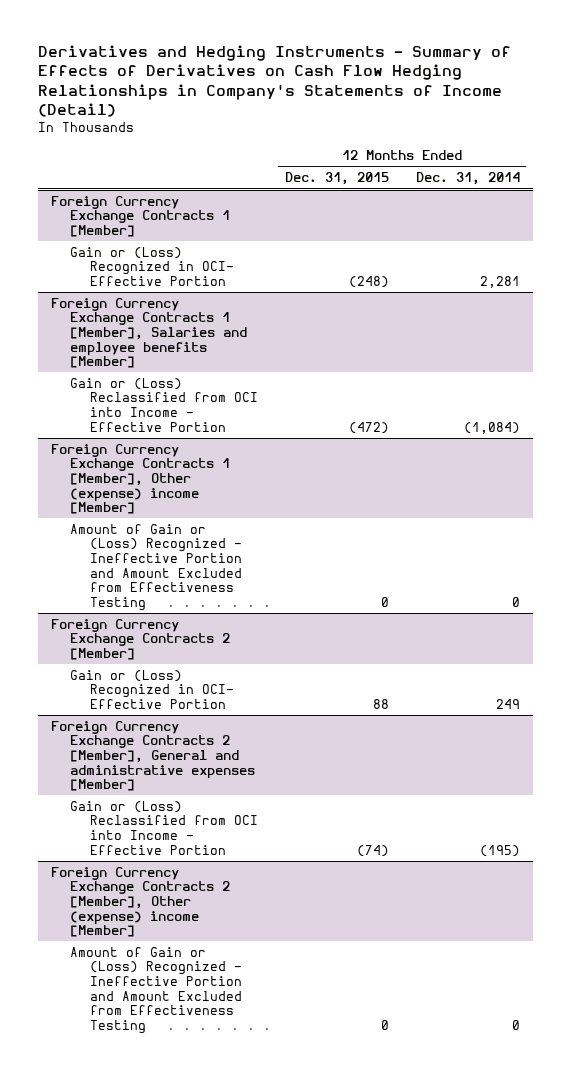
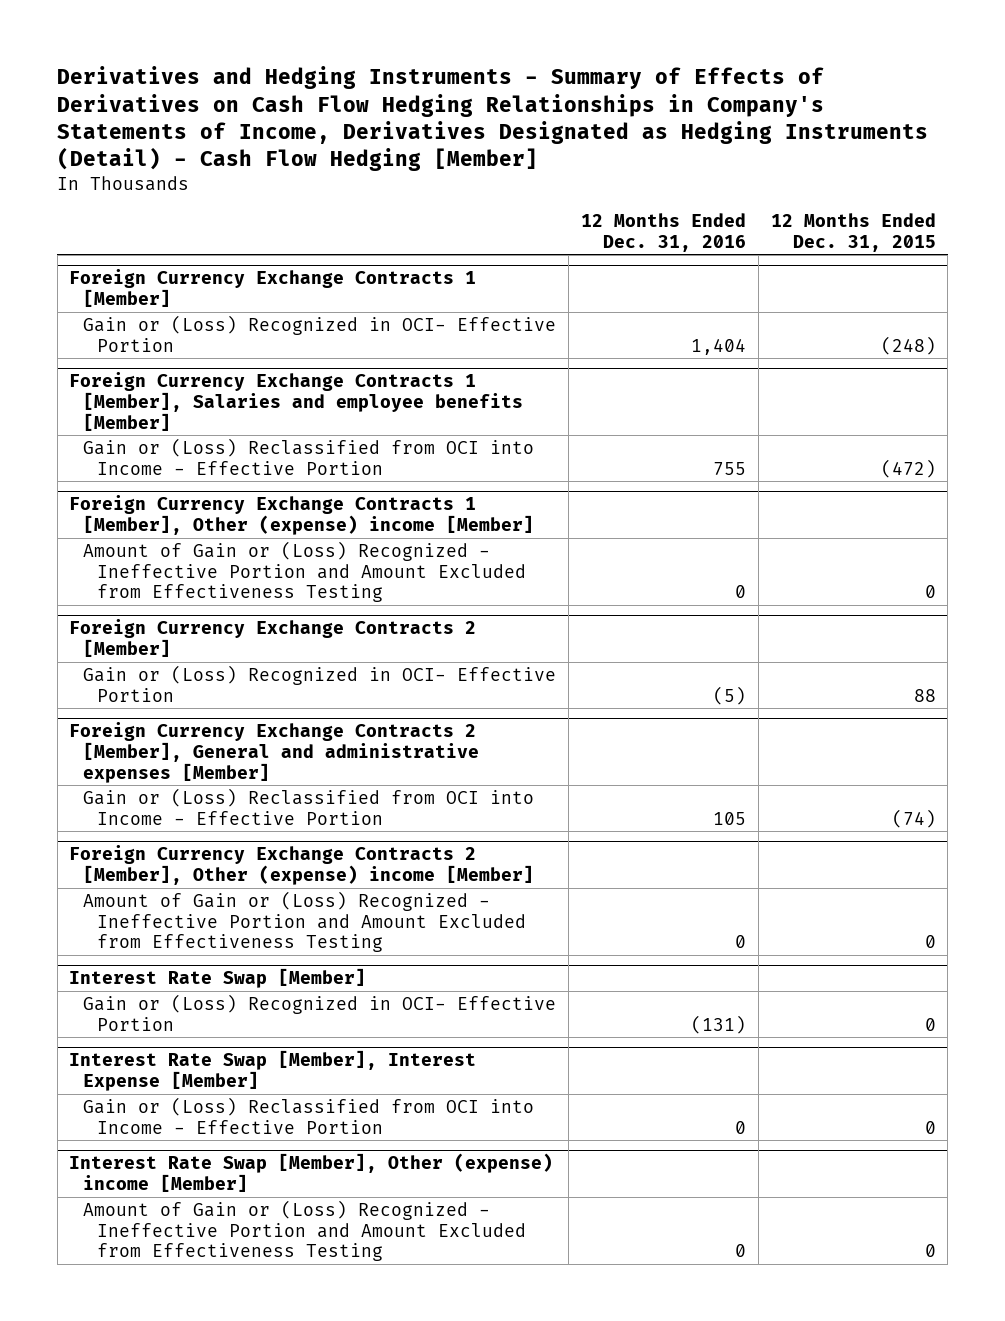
[37,45,511,118] Derivatives and Hedging Instruments - Summary of Effects of Derivatives on Cash Flow Hedging Relationships in Company's Statements of Income (Detail) -> [57,66,929,172] Derivatives and Hedging Instruments - Summary of Effects of Derivatives on Cash Flow Hedging Relationships in Company's Statements of Income, Derivatives Designated as Hedging Instruments (Detail) - Cash Flow Hedging [Member]
[415,172,520,186] Dec. 31, 2014 -> none
none -> [580,212,746,252] 12 Months Ended Dec. 31, 2016
none -> [69,968,367,989] Interest Rate Swap [Member]
none -> [83,993,557,1031] Gain or (Loss) Recognized in OCI- Effective Portion
none -> [69,1050,477,1092] Interest Rate Swap [Member], Interest Expense [Member]
none -> [83,1096,535,1134] Gain or (Loss) Reclassified from OCI into Income - Effective Portion
none -> [69,1153,554,1193] Interest Rate Swap [Member], Other (expense) income [Member]
none -> [83,1199,526,1262] Amount of Gain or (Loss) Recognized - Ineffective Portion and Amount Excluded from Effectiveness Testing

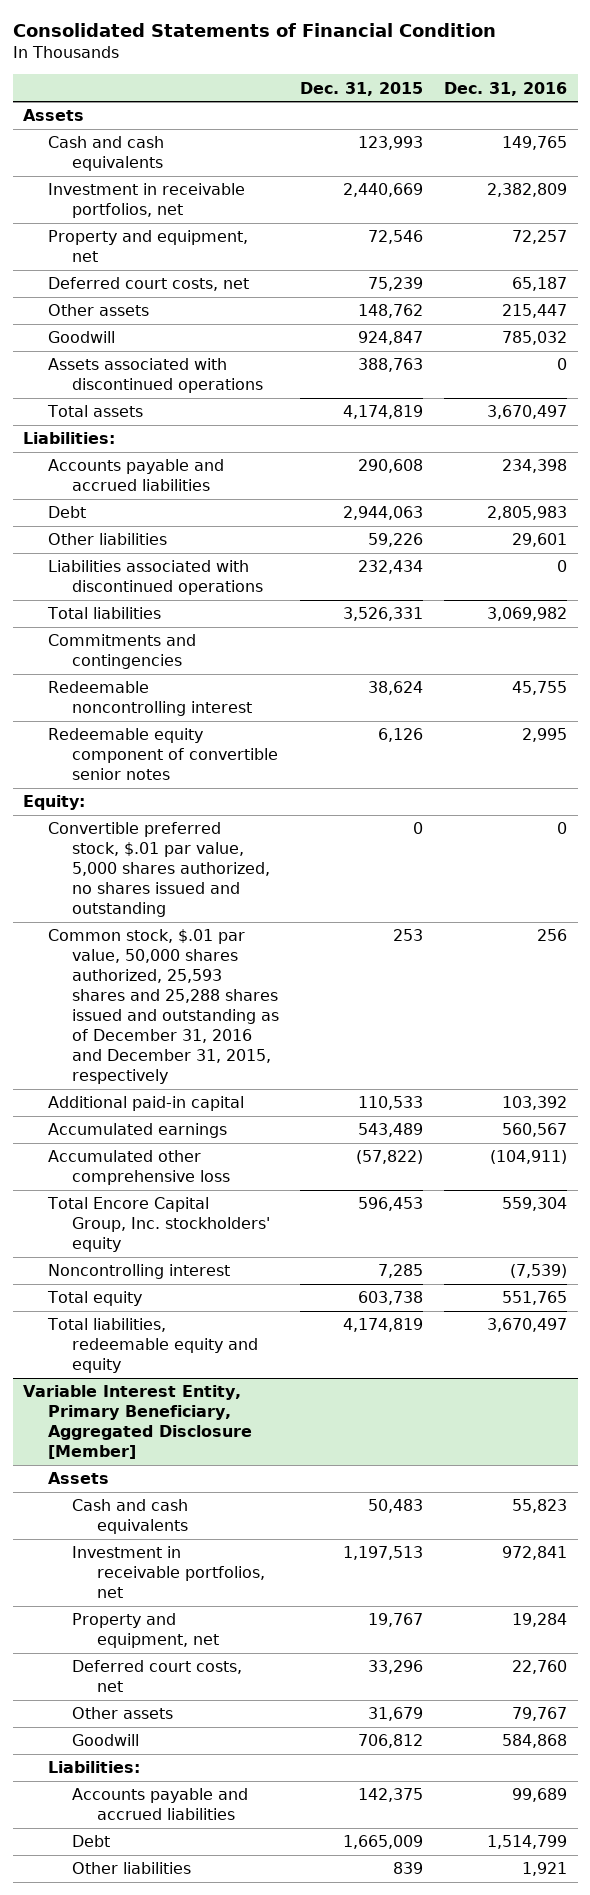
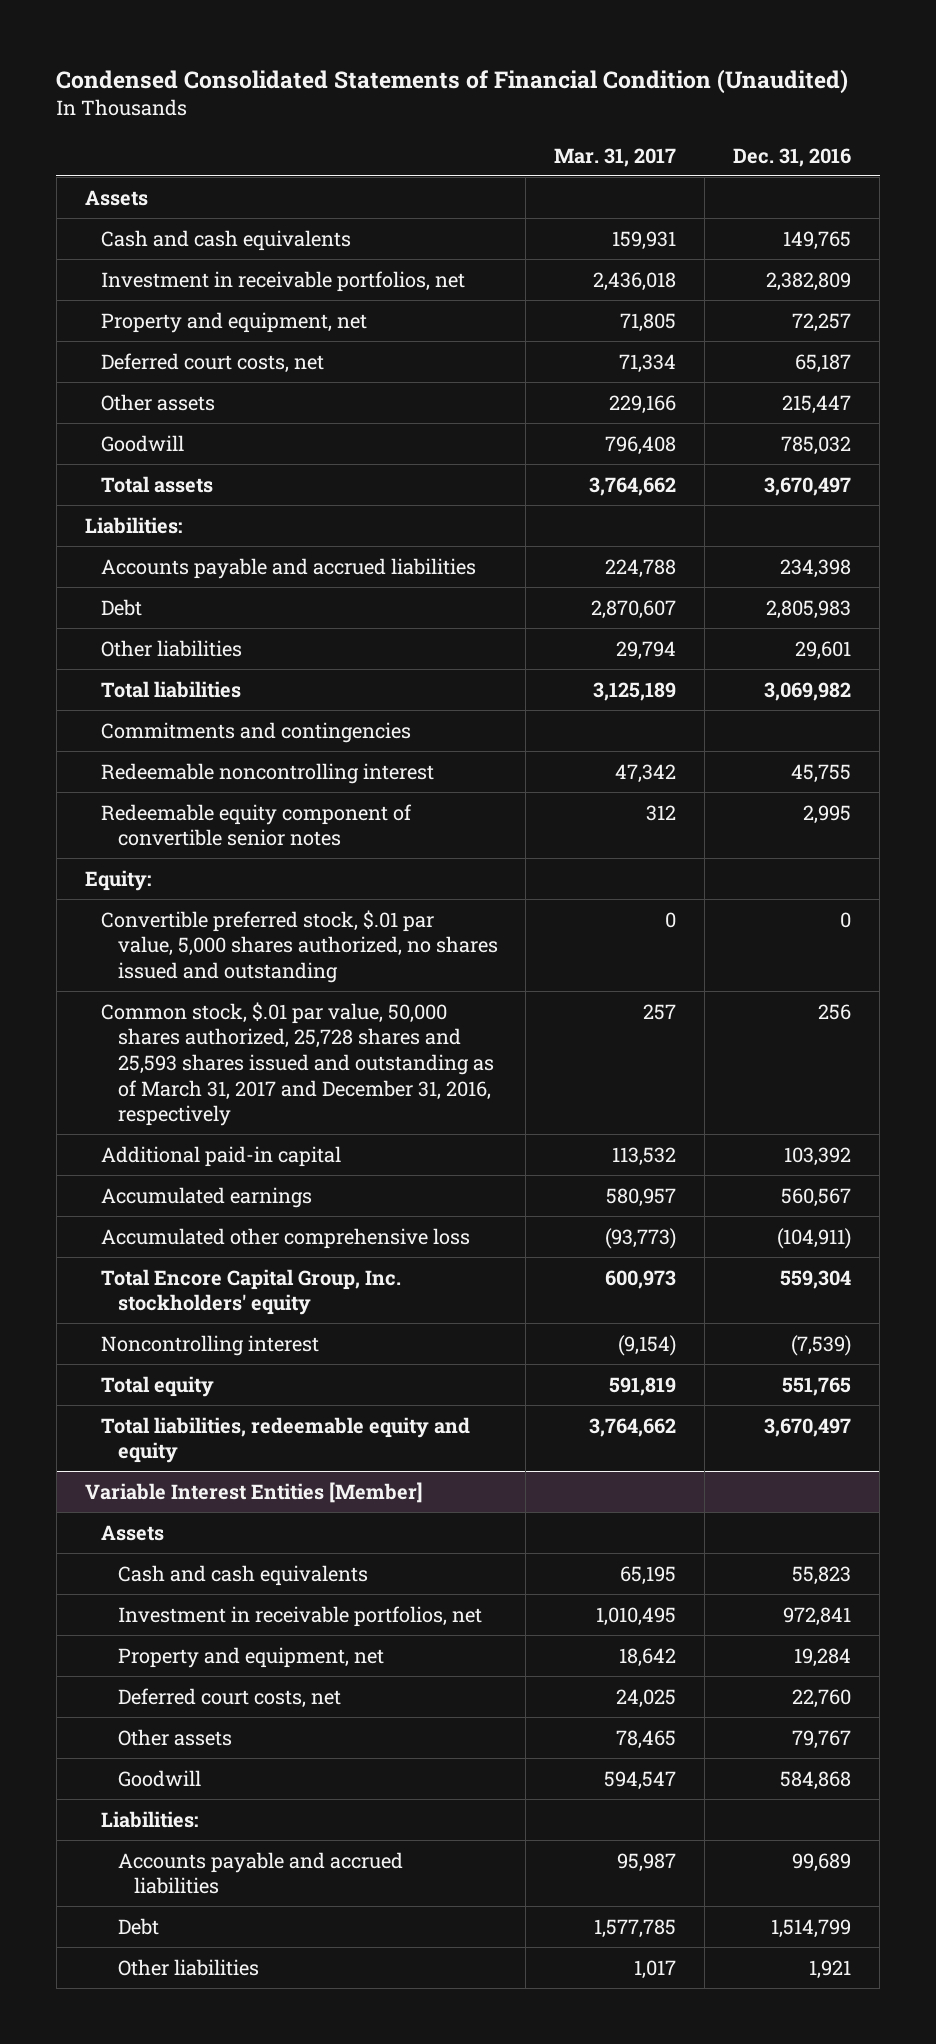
[12,23,496,38] Consolidated Statements of Financial Condition -> [56,68,849,94] Condensed Consolidated Statements of Financial Condition (Unaudited)
[300,81,424,96] Dec. 31, 2015 -> none
none -> [554,147,677,167] Mar. 31, 2017
[47,358,264,394] Assets associated with discontinued operations -> none
[47,560,264,596] Liabilities associated with discontinued operations -> none
[47,929,280,1085] Common stock, $.01 par value, 50,000 shares authorized, 25,593 shares and 25,288 shares issued and outstanding as of December 31, 2016 and December 31, 2015, respectively -> [101,1001,494,1127] Common stock, $.01 par value, 50,000 shares authorized, 25,728 shares and 25,593 shares issued and outstanding as of March 31, 2017 and December 31, 2016, respectively
[23,1385,252,1460] Variable Interest Entity, Primary Beneficiary, Aggregated Disclosure [Member] -> [84,1481,423,1503] Variable Interest Entities [Member]

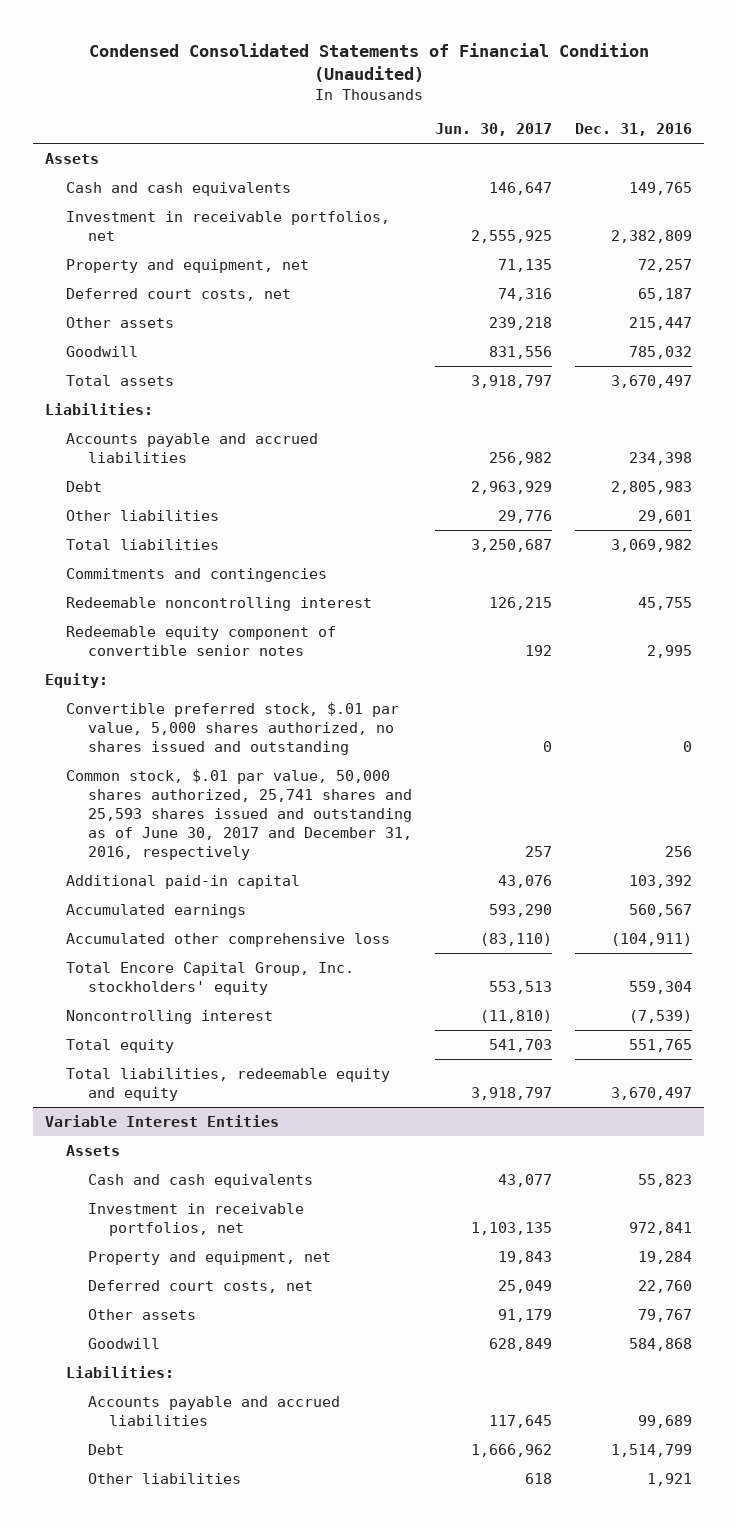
[554,147,677,167] Mar. 31, 2017 -> none
none -> [434,123,552,137] Jun. 30, 2017
[101,1001,494,1127] Common stock, $.01 par value, 50,000 shares authorized, 25,728 shares and 25,593 shares issued and outstanding as of March 31, 2017 and December 31, 2016, respectively -> [66,768,412,861] Common stock, $.01 par value, 50,000 shares authorized, 25,741 shares and 25,593 shares issued and outstanding as of June 30, 2017 and December 31, 2016, respectively
[84,1481,423,1503] Variable Interest Entities [Member] -> [45,1114,280,1127] Variable Interest Entities

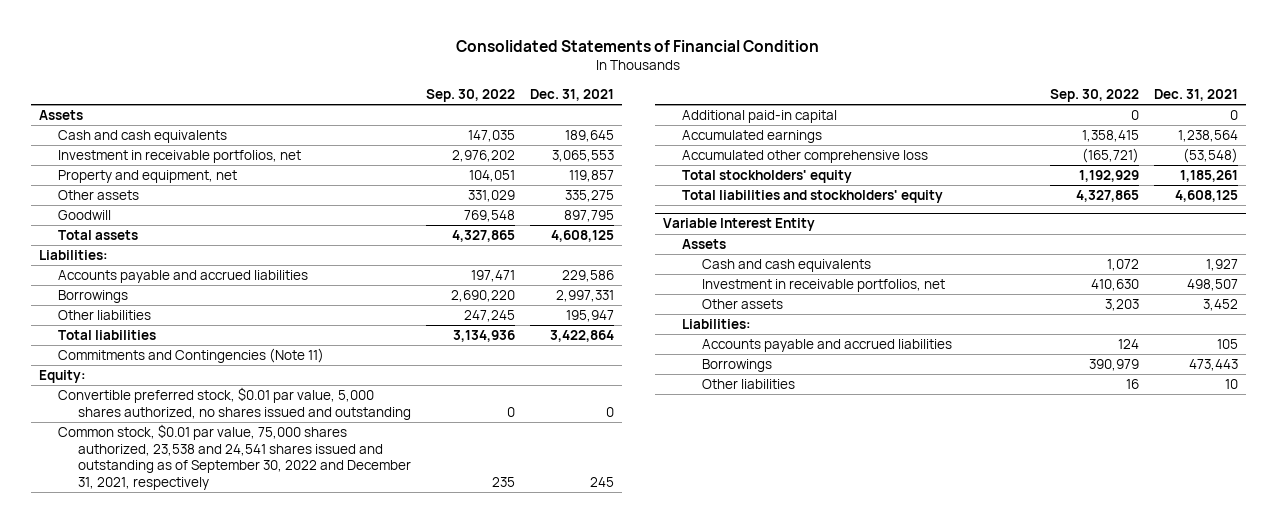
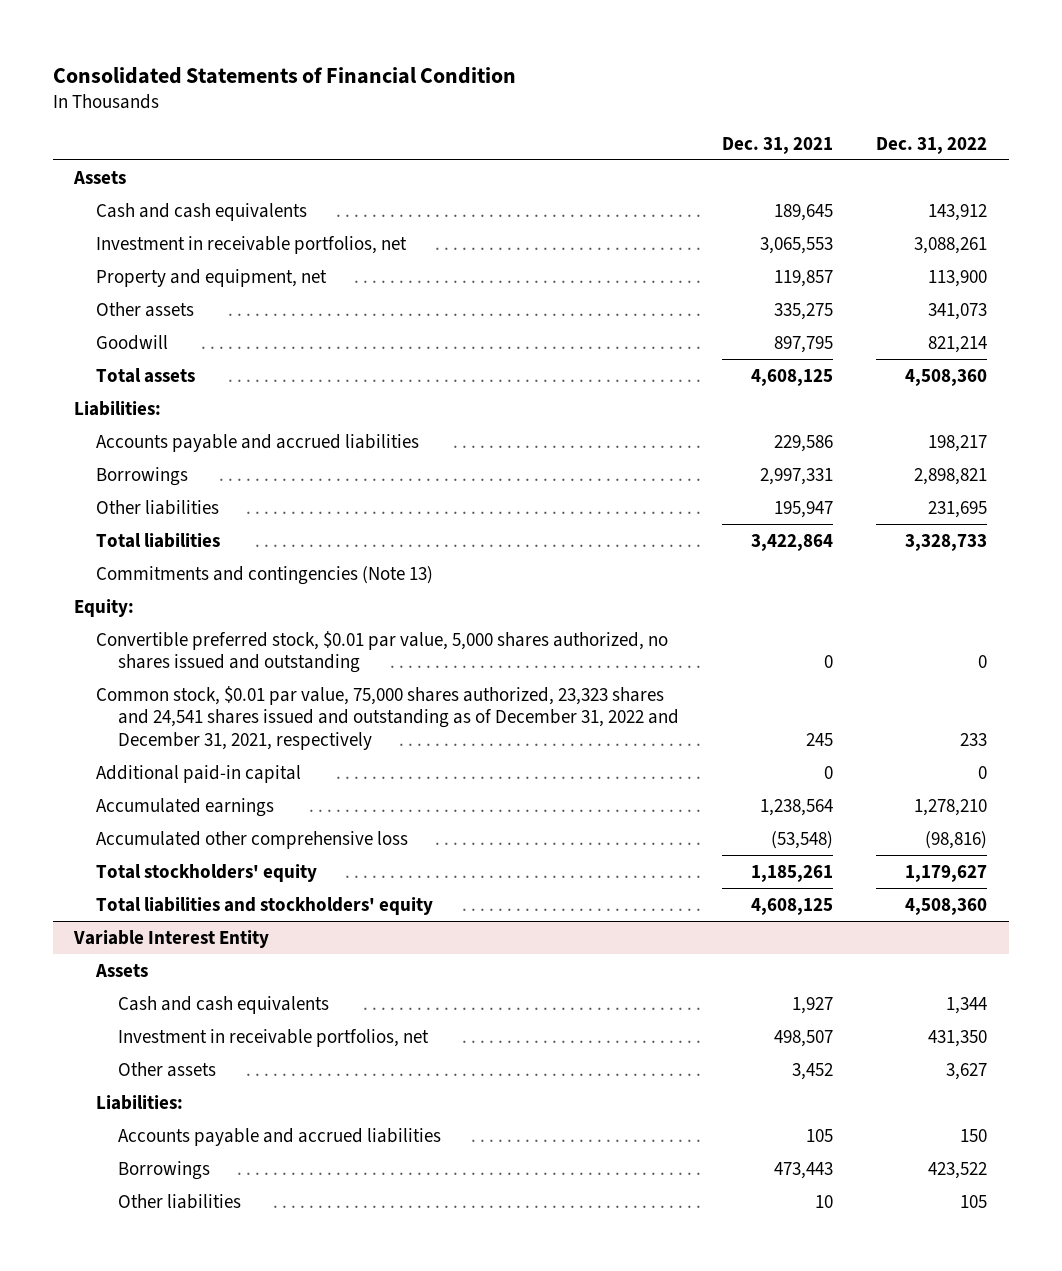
[425,88,515,102] Sep. 30, 2022 -> none
none -> [876,136,988,154] Dec. 31, 2022
[58,348,325,364] Commitments and Contingencies (Note 11) -> [96,565,434,585] Commitments and contingencies (Note 13)
[58,424,411,490] Common stock, $0.01 par value, 75,000 shares authorized, 23,538 and 24,541 shares issued and outstanding as of September 30, 2022 and December 31, 2021, respectively -> [96,685,680,750] Common stock, $0.01 par value, 75,000 shares authorized, 23,323 shares and 24,541 shares issued and outstanding as of December 31, 2022 and December 31, 2021, respectively

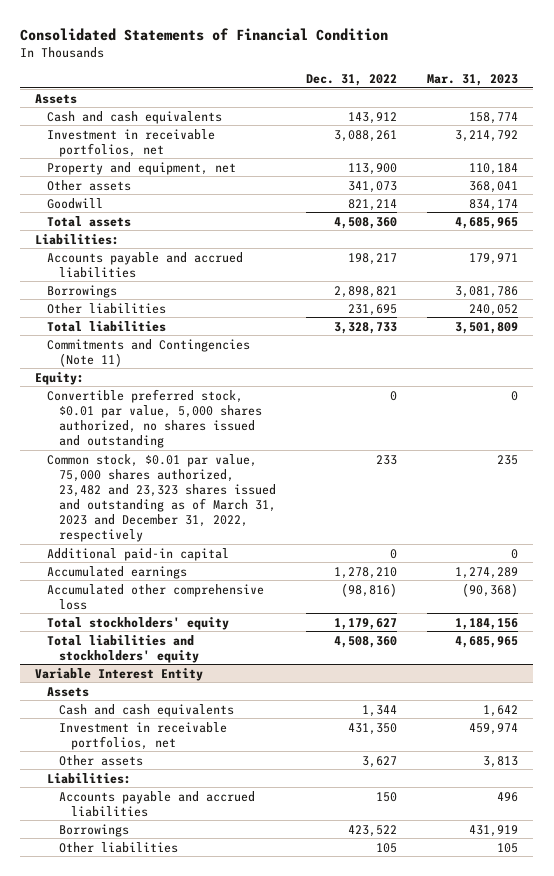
[722,136,834,154] Dec. 31, 2021 -> none
none -> [427,73,519,86] Mar. 31, 2023
[96,565,434,585] Commitments and contingencies (Note 13) -> [47,338,251,367] Commitments and Contingencies (Note 11)
[96,685,680,750] Common stock, $0.01 par value, 75,000 shares authorized, 23,323 shares and 24,541 shares issued and outstanding as of December 31, 2022 and December 31, 2021, respectively -> [47,453,277,543] Common stock, $0.01 par value, 75,000 shares authorized, 23,482 and 23,323 shares issued and outstanding as of March 31, 2023 and December 31, 2022, respectively

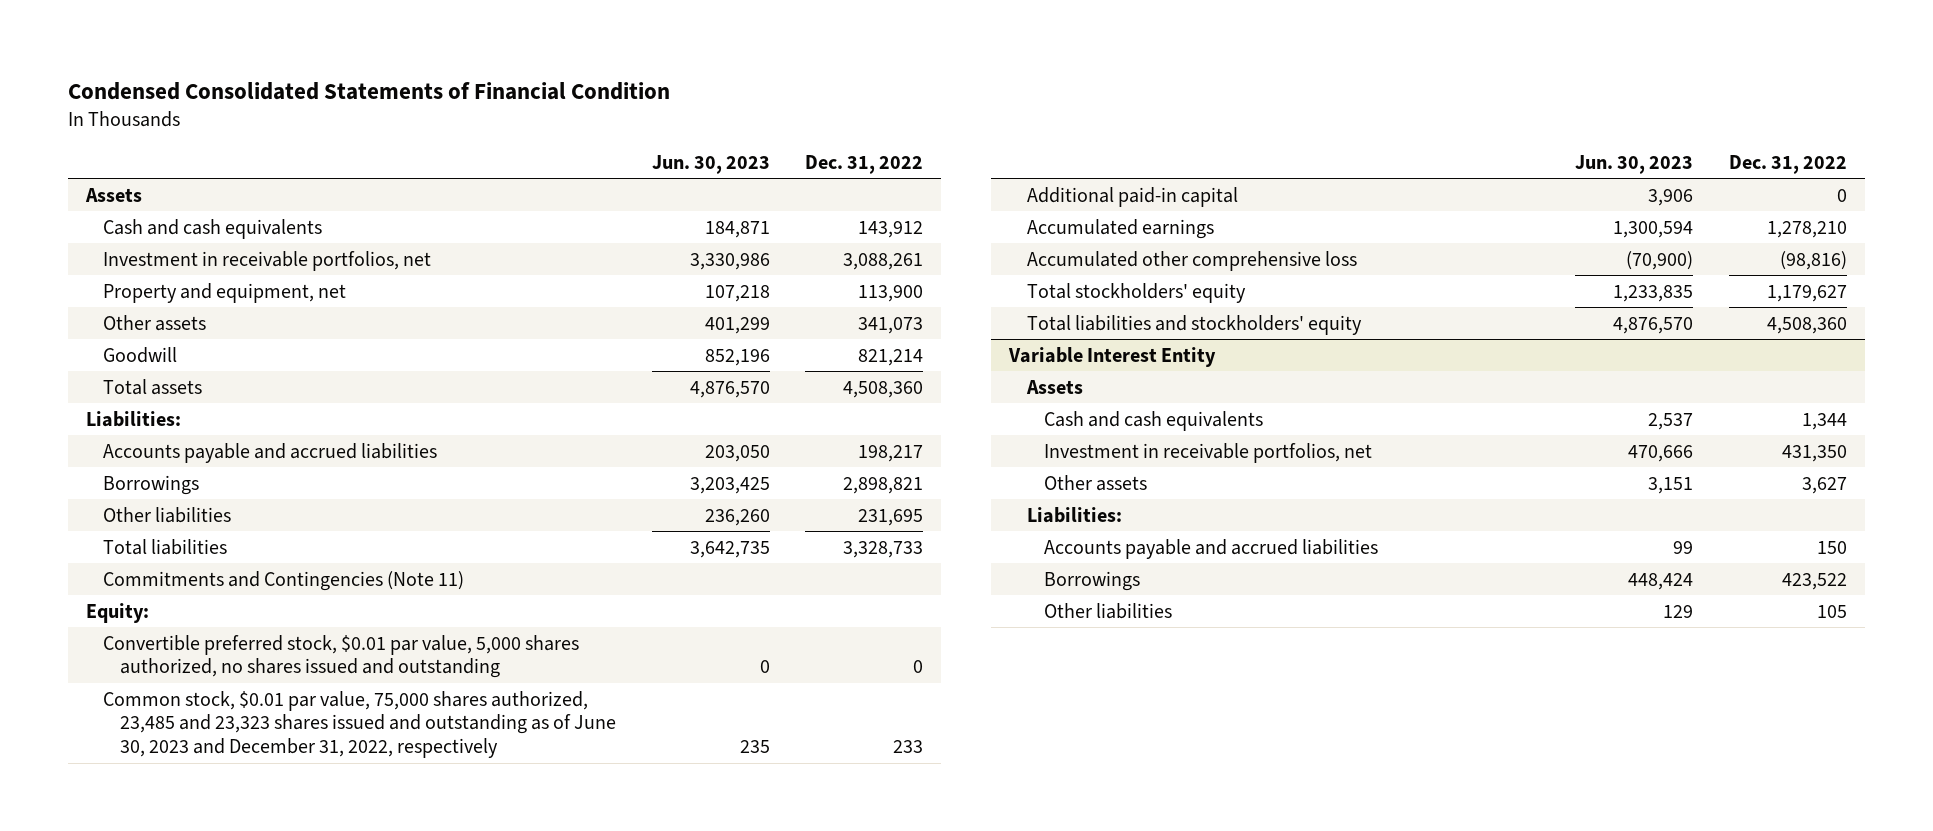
[20,27,389,41] Consolidated Statements of Financial Condition -> [67,82,670,101] Condensed Consolidated Statements of Financial Condition
[427,73,519,86] Mar. 31, 2023 -> none
none -> [651,154,770,174] Jun. 30, 2023
[47,453,277,543] Common stock, $0.01 par value, 75,000 shares authorized, 23,482 and 23,323 shares issued and outstanding as of March 31, 2023 and December 31, 2022, respectively -> [102,690,617,759] Common stock, $0.01 par value, 75,000 shares authorized, 23,485 and 23,323 shares issued and outstanding as of June 30, 2023 and December 31, 2022, respectively

